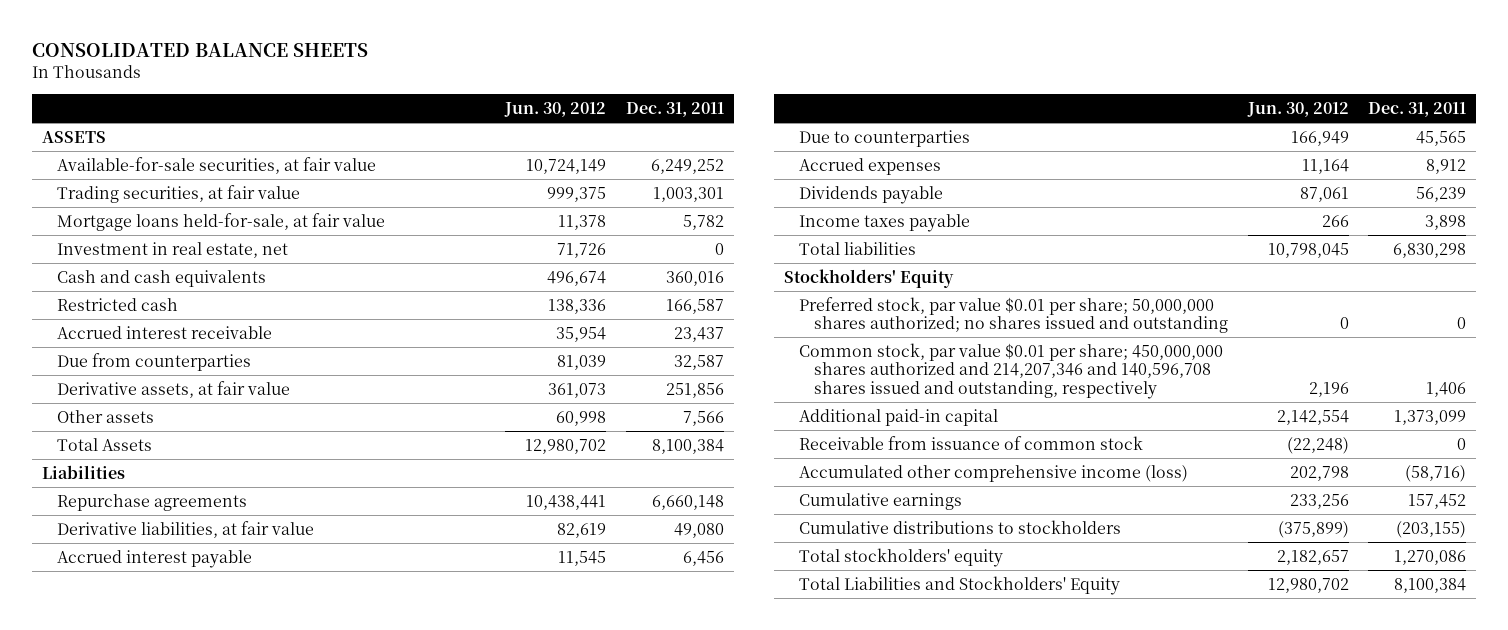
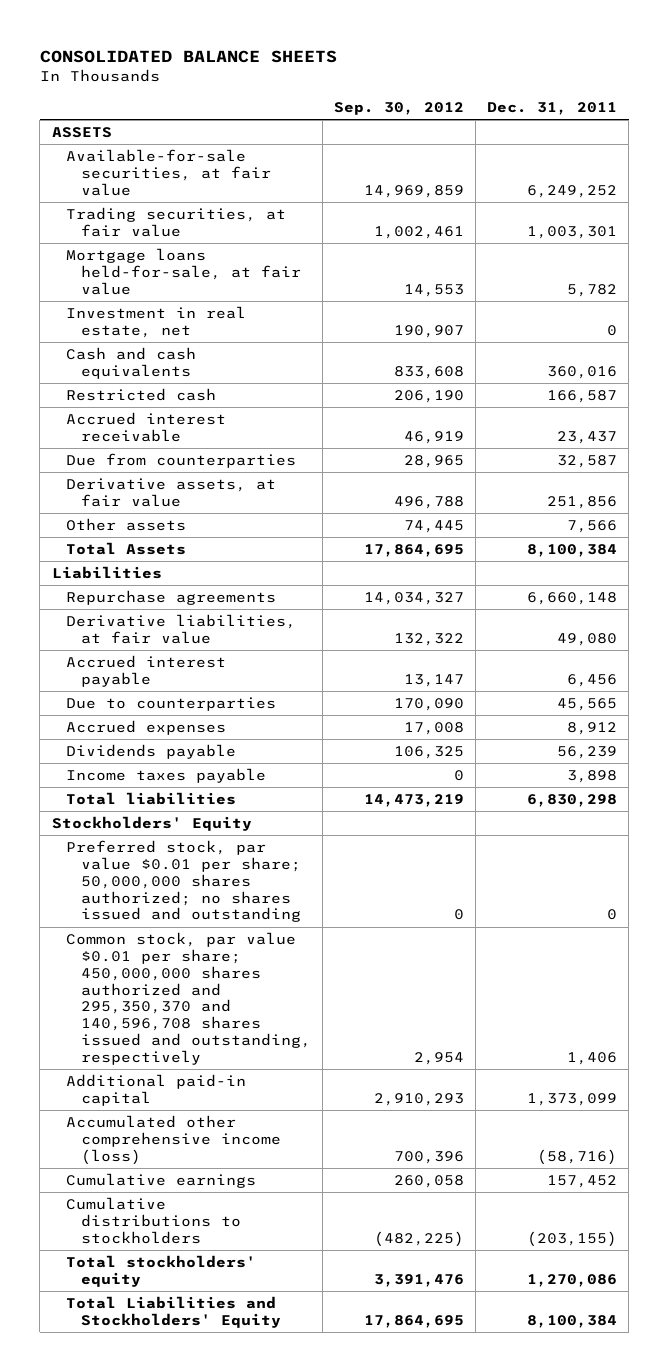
[504,102,607,118] Jun. 30, 2012 -> none
none -> [333,101,464,115] Sep. 30, 2012
[798,342,1223,399] Common stock, par value $0.01 per share; 450,000,000 shares authorized and 214,207,346 and 140,596,708 shares issued and outstanding, respectively -> [66,932,311,1066] Common stock, par value $0.01 per share; 450,000,000 shares authorized and 295,350,370 and 140,596,708 shares issued and outstanding, respectively
[798,435,1143,450] Receivable from issuance of common stock -> none

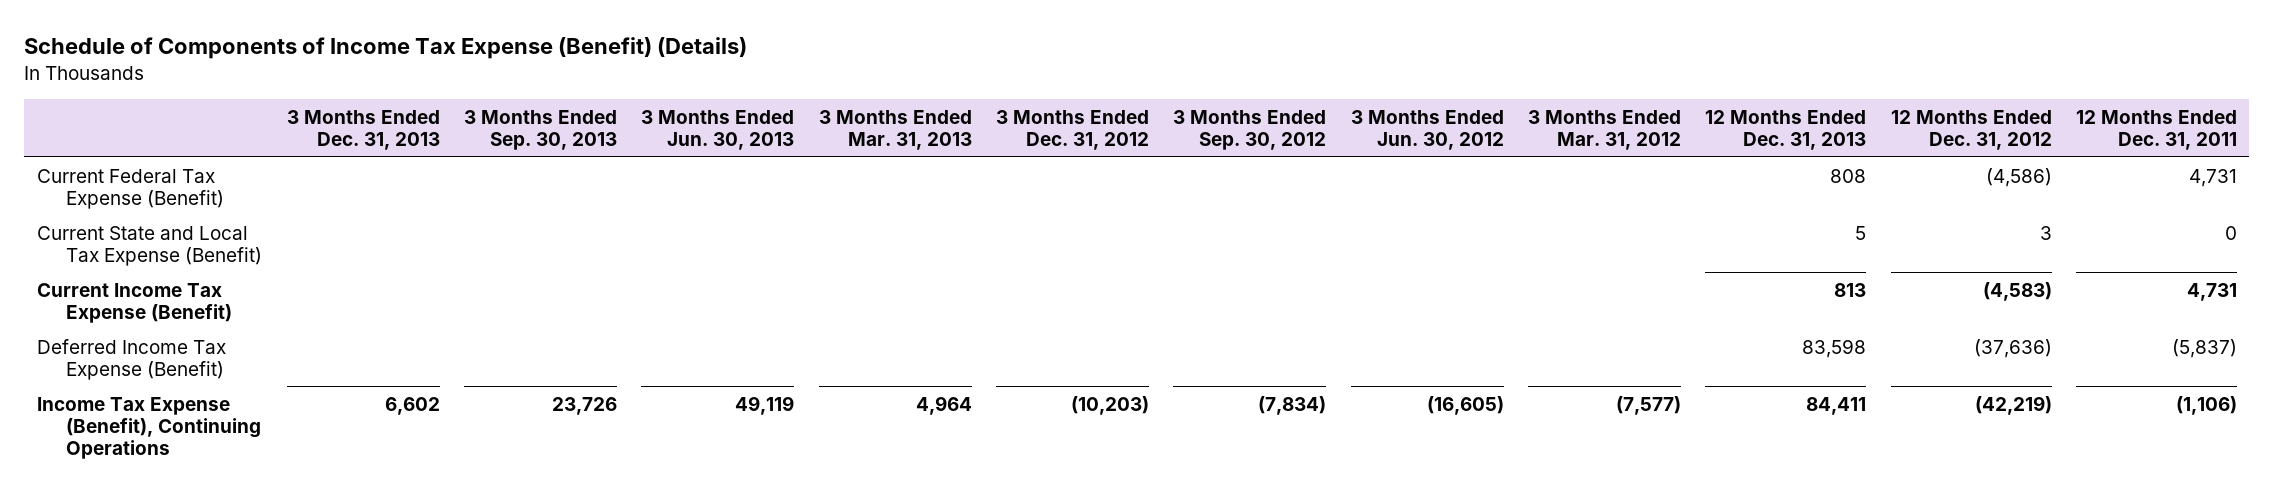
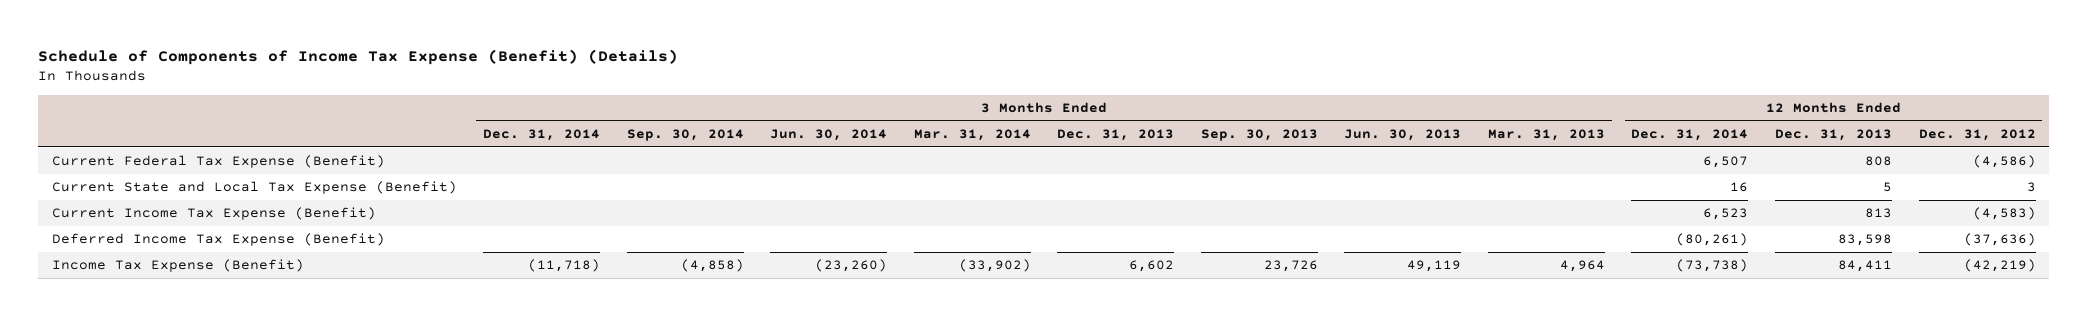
[996,109,1150,150] 3 Months Ended Dec. 31, 2012 -> none
[1173,109,1327,150] 3 Months Ended Sep. 30, 2012 -> none
[1350,109,1504,150] 3 Months Ended Jun. 30, 2012 -> none
[1528,109,1682,150] 3 Months Ended Mar. 31, 2012 -> none
[2076,109,2238,150] 12 Months Ended Dec. 31, 2011 -> none
none -> [483,129,601,142] Dec. 31, 2014
none -> [626,129,744,142] Sep. 30, 2014
none -> [770,129,888,142] Jun. 30, 2014
none -> [913,129,1031,142] Mar. 31, 2014
none -> [1631,129,1749,142] Dec. 31, 2014
[36,396,262,459] Income Tax Expense (Benefit), Continuing Operations -> [51,259,304,273] Income Tax Expense (Benefit)

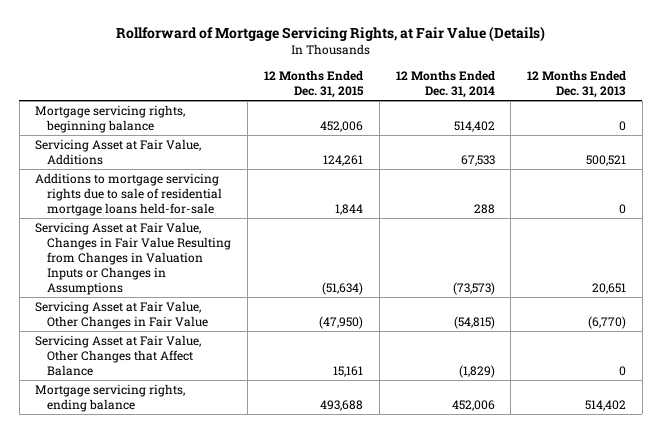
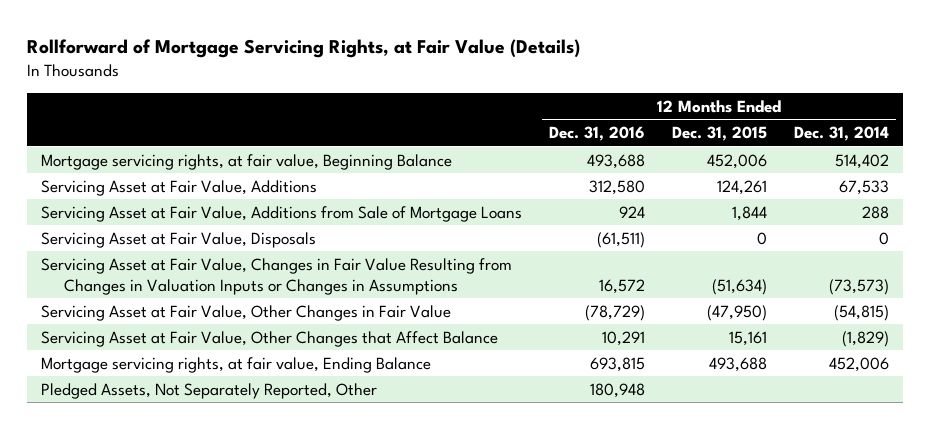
[527,70,627,99] 12 Months Ended Dec. 31, 2013 -> none
none -> [548,126,645,142] Dec. 31, 2016
[35,104,186,133] Mortgage servicing rights, beginning balance -> [40,153,452,170] Mortgage servicing rights, at fair value, Beginning Balance
[35,172,223,216] Additions to mortgage servicing rights due to sale of residential mortgage loans held-for-sale -> [40,205,522,222] Servicing Asset at Fair Value, Additions from Sale of Mortgage Loans
none -> [40,231,316,248] Servicing Asset at Fair Value, Disposals
[35,383,186,412] Mortgage servicing rights, ending balance -> [40,356,431,373] Mortgage servicing rights, at fair value, Ending Balance
none -> [40,382,377,399] Pledged Assets, Not Separately Reported, Other

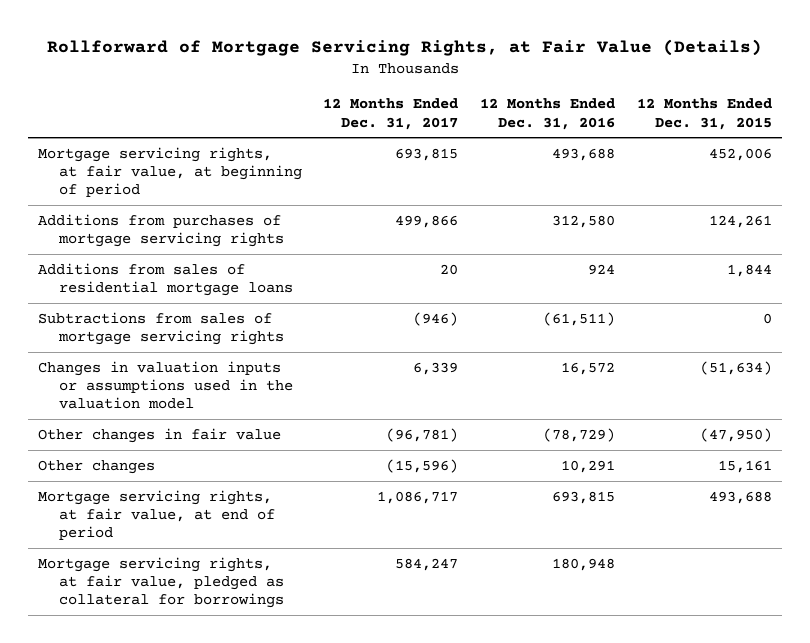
[793,126,889,142] Dec. 31, 2014 -> none
none -> [323,98,459,130] 12 Months Ended Dec. 31, 2017
[40,153,452,170] Mortgage servicing rights, at fair value, Beginning Balance -> [38,146,302,198] Mortgage servicing rights, at fair value, at beginning of period
[40,179,317,196] Servicing Asset at Fair Value, Additions -> [38,213,284,247] Additions from purchases of mortgage servicing rights
[40,205,522,222] Servicing Asset at Fair Value, Additions from Sale of Mortgage Loans -> [38,262,293,296] Additions from sales of residential mortgage loans
[40,231,316,248] Servicing Asset at Fair Value, Disposals -> [38,311,284,345] Subtractions from sales of mortgage servicing rights
[40,257,512,295] Servicing Asset at Fair Value, Changes in Fair Value Resulting from Changes in Valuation Inputs or Changes in Assumptions -> [38,360,293,410] Changes in valuation inputs or assumptions used in the valuation model
[40,304,451,321] Servicing Asset at Fair Value, Other Changes in Fair Value -> [38,427,282,443] Other changes in fair value
[40,330,498,347] Servicing Asset at Fair Value, Other Changes that Affect Balance -> [38,459,156,474] Other changes
[40,356,431,373] Mortgage servicing rights, at fair value, Ending Balance -> [38,489,275,541] Mortgage servicing rights, at fair value, at end of period
[40,382,377,399] Pledged Assets, Not Separately Reported, Other -> [38,556,284,609] Mortgage servicing rights, at fair value, pledged as collateral for borrowings

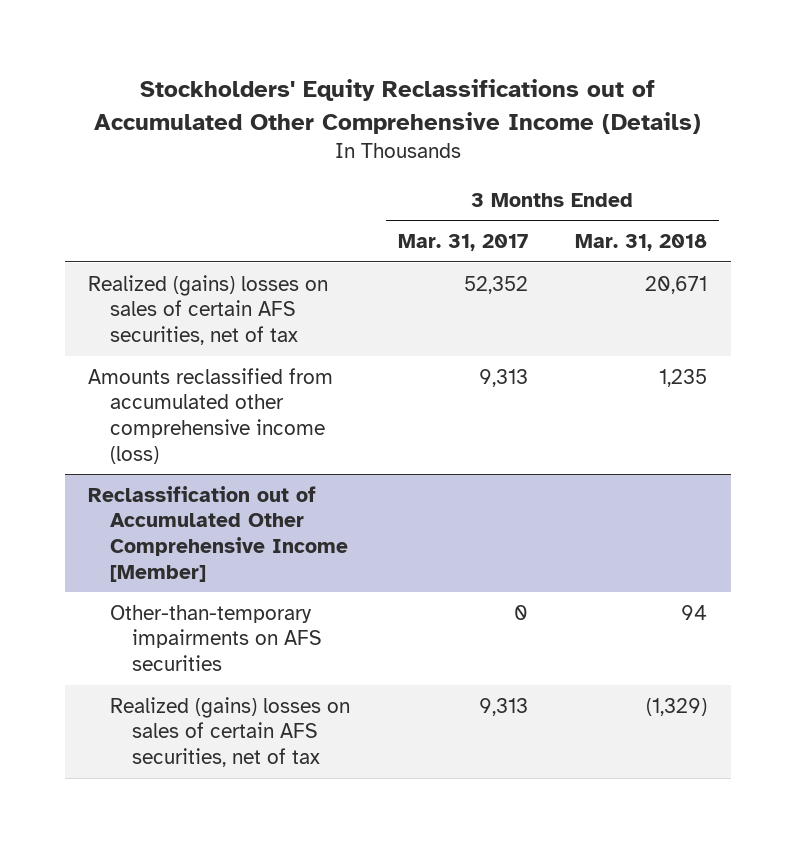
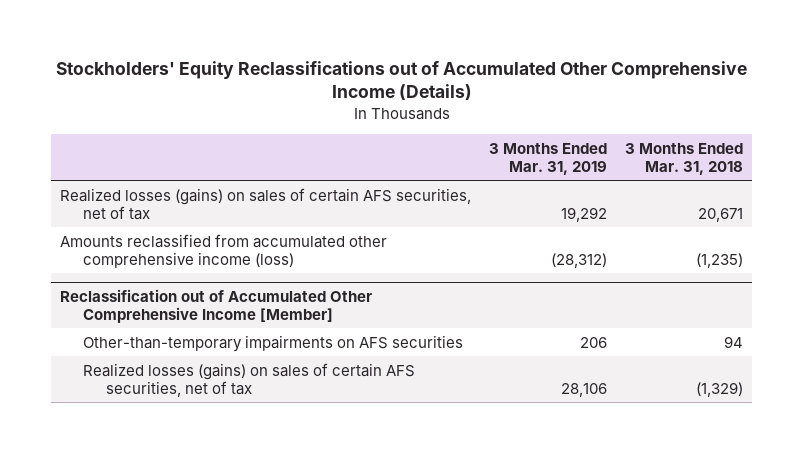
[397,234,528,252] Mar. 31, 2017 -> none
none -> [489,142,608,175] 3 Months Ended Mar. 31, 2019
[88,274,329,345] Realized (gains) losses on sales of certain AFS securities, net of tax -> [60,187,472,220] Realized losses (gains) on sales of certain AFS securities, net of tax
[659,368,708,387] 1,235 -> [695,252,743,268] (1,235)
[110,696,351,767] Realized (gains) losses on sales of certain AFS securities, net of tax -> [83,362,416,397] Realized losses (gains) on sales of certain AFS securities, net of tax

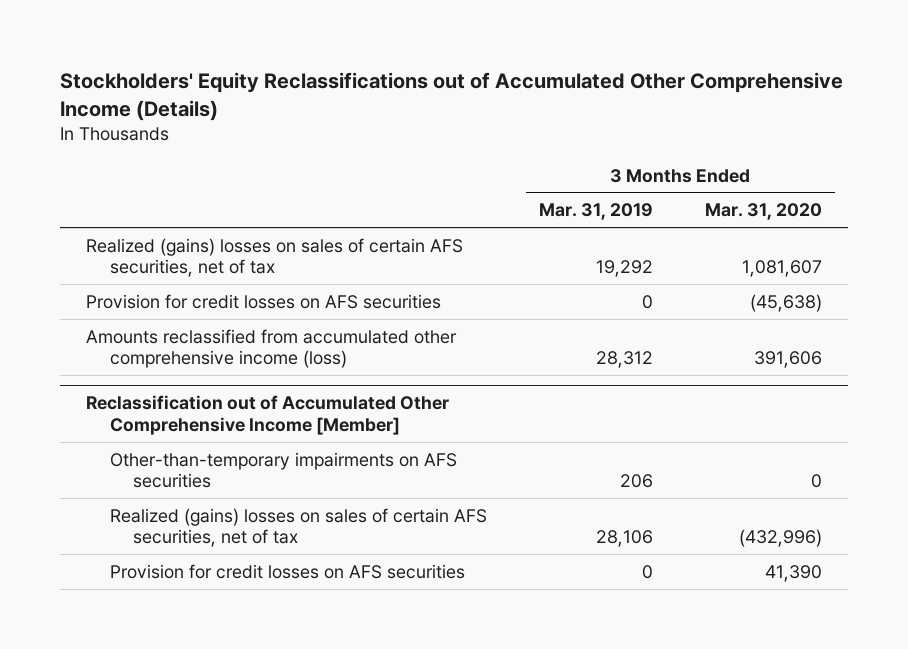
[624,142,743,175] 3 Months Ended Mar. 31, 2018 -> none
none -> [704,203,822,221] Mar. 31, 2020
[60,187,472,220] Realized losses (gains) on sales of certain AFS securities, net of tax -> [86,237,464,278] Realized (gains) losses on sales of certain AFS securities, net of tax
none -> [86,293,442,309] Provision for credit losses on AFS securities
[551,252,608,268] (28,312) -> [595,351,653,369] 28,312
[83,362,416,397] Realized losses (gains) on sales of certain AFS securities, net of tax -> [109,507,487,548] Realized (gains) losses on sales of certain AFS securities, net of tax
none -> [109,563,465,579] Provision for credit losses on AFS securities

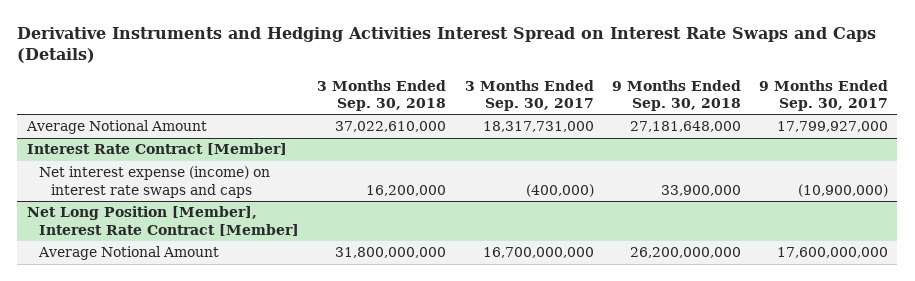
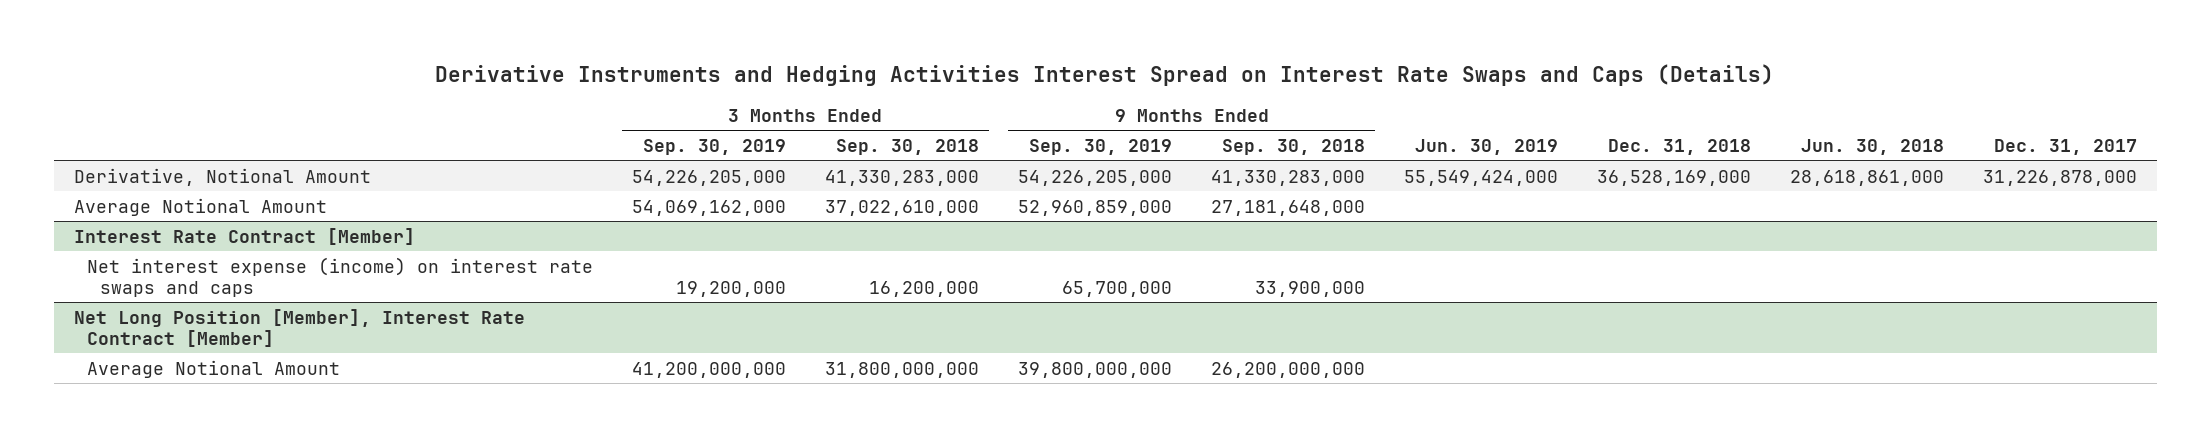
[464,79,594,112] 3 Months Ended Sep. 30, 2017 -> none
[759,79,889,112] 9 Months Ended Sep. 30, 2017 -> none
none -> [642,138,786,155] Sep. 30, 2019
none -> [1029,138,1173,155] Sep. 30, 2019
none -> [1415,138,1559,155] Jun. 30, 2019
none -> [1608,138,1752,155] Dec. 31, 2018
none -> [1801,138,1945,155] Jun. 30, 2018
none -> [1994,138,2138,155] Dec. 31, 2017
none -> [73,167,371,186] Derivative, Notional Amount

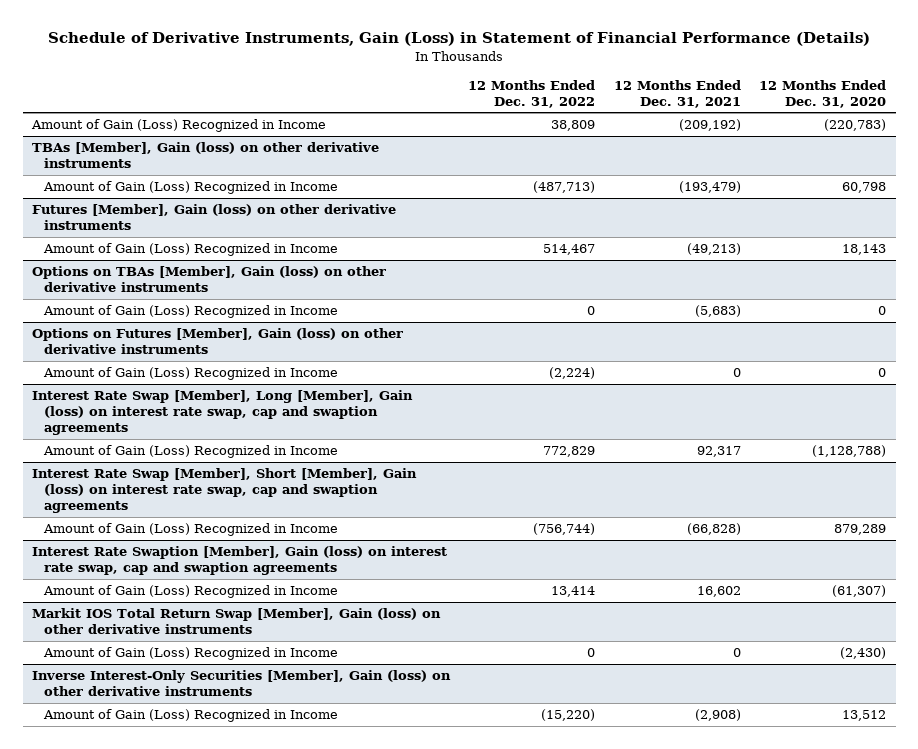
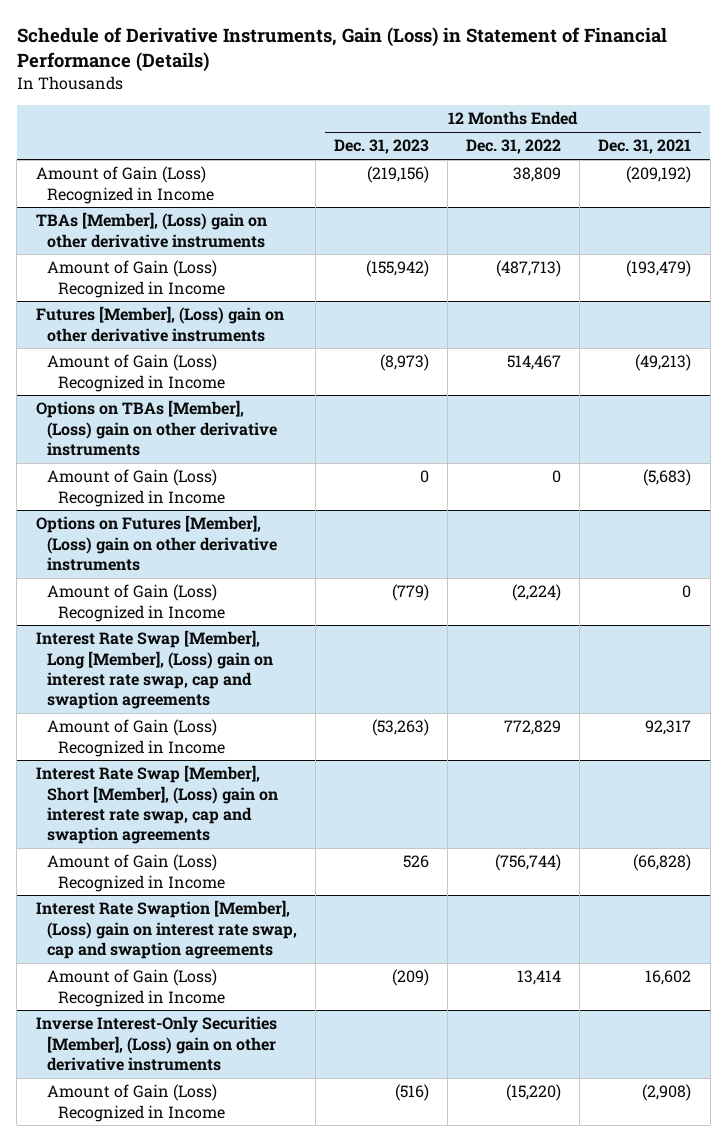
[759,79,887,108] 12 Months Ended Dec. 31, 2020 -> none
none -> [334,139,430,155] Dec. 31, 2023
[32,142,380,169] TBAs [Member], Gain (loss) on other derivative instruments -> [35,212,267,248] TBAs [Member], (Loss) gain on other derivative instruments
[32,204,397,231] Futures [Member], Gain (loss) on other derivative instruments -> [35,306,284,342] Futures [Member], (Loss) gain on other derivative instruments
[32,266,387,293] Options on TBAs [Member], Gain (loss) on other derivative instruments -> [35,400,277,456] Options on TBAs [Member], (Loss) gain on other derivative instruments
[32,328,404,355] Options on Futures [Member], Gain (loss) on other derivative instruments -> [35,515,277,571] Options on Futures [Member], (Loss) gain on other derivative instruments
[32,390,414,436] Interest Rate Swap [Member], Long [Member], Gain (loss) on interest rate swap, cap and swaption agreements -> [35,630,273,710] Interest Rate Swap [Member], Long [Member], (Loss) gain on interest rate swap, cap and swaption agreements
[32,468,418,514] Interest Rate Swap [Member], Short [Member], Gain (loss) on interest rate swap, cap and swaption agreements -> [35,765,278,845] Interest Rate Swap [Member], Short [Member], (Loss) gain on interest rate swap, cap and swaption agreements
[32,546,448,576] Interest Rate Swaption [Member], Gain (loss) on interest rate swap, cap and swaption agreements -> [35,900,297,959] Interest Rate Swaption [Member], (Loss) gain on interest rate swap, cap and swaption agreements
[32,608,442,635] Markit IOS Total Return Swap [Member], Gain (loss) on other derivative instruments -> none
[42,647,338,661] Amount of Gain (Loss) Recognized in Income -> none
[32,670,452,697] Inverse Interest-Only Securities [Member], Gain (loss) on other derivative instruments -> [35,1016,277,1071] Inverse Interest-Only Securities [Member], (Loss) gain on other derivative instruments

